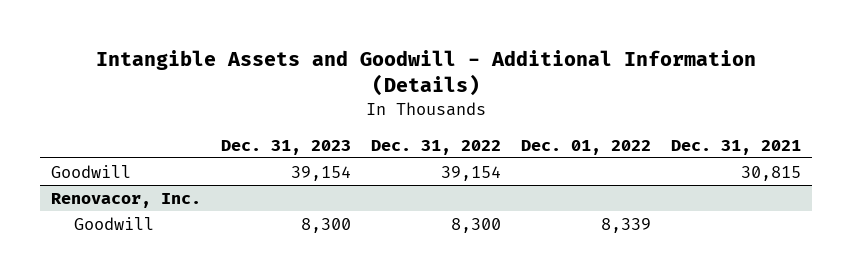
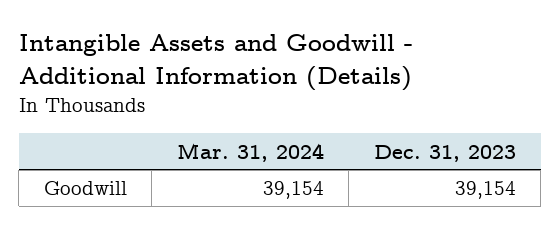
[371,139,502,155] Dec. 31, 2022 -> none
[521,139,652,155] Dec. 01, 2022 -> none
[671,139,802,155] Dec. 31, 2021 -> none
none -> [176,142,324,162] Mar. 31, 2024
[50,192,201,208] Renovacor, Inc. -> none
[74,216,155,230] Goodwill -> none

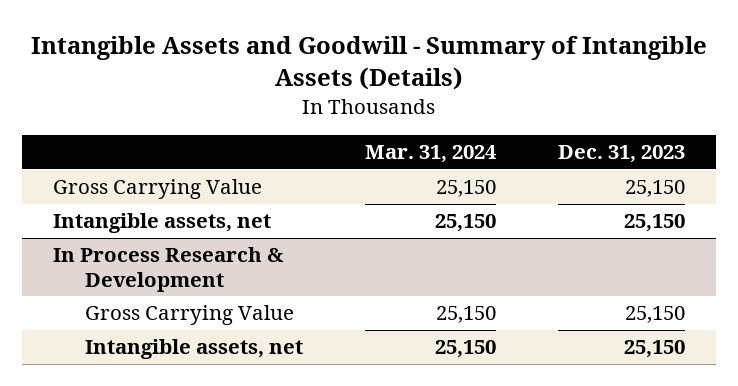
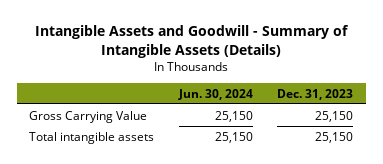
[365,145,498,164] Mar. 31, 2024 -> none
none -> [177,88,253,100] Jun. 30, 2024
[53,247,285,292] In Process Research & Development -> none
[85,305,295,326] Gross Carrying Value -> none
[85,339,304,360] Intangible assets, net -> none
[53,213,272,234] Intangible assets, net -> [29,131,155,144] Total intangible assets

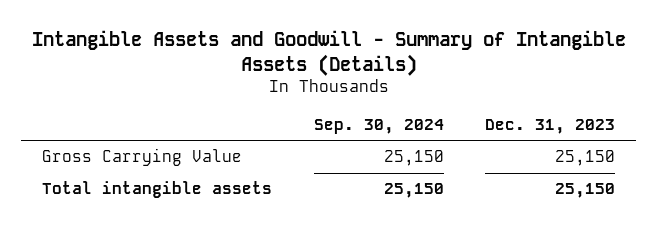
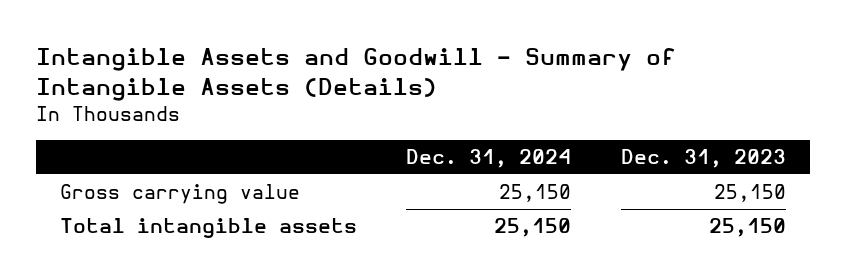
[313,118,444,134] Sep. 30, 2024 -> none
none -> [406,148,572,168] Dec. 31, 2024
[41,148,242,167] Gross Carrying Value -> [60,184,301,205] Gross carrying value

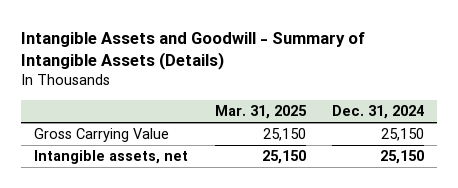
[620,148,786,168] Dec. 31, 2023 -> none
none -> [214,105,307,120] Mar. 31, 2025
[60,184,301,205] Gross carrying value -> [34,128,170,143] Gross Carrying Value
[60,218,358,239] Total intangible assets -> [34,150,189,165] Intangible assets, net

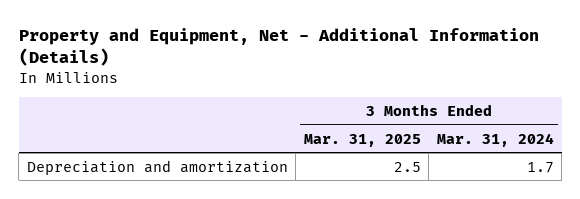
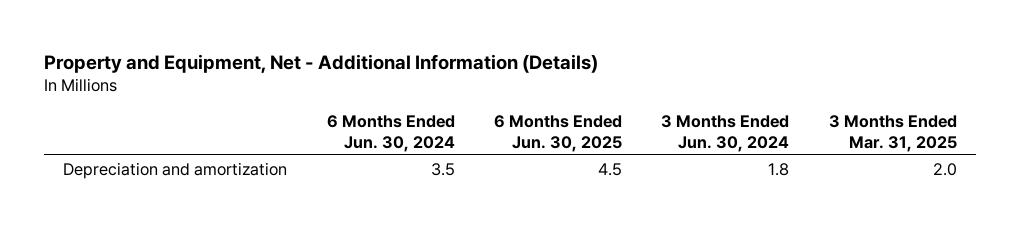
[436,132,554,147] Mar. 31, 2024 -> none
none -> [326,114,455,152] 6 Months Ended Jun. 30, 2024
none -> [493,114,622,152] 6 Months Ended Jun. 30, 2025
none -> [661,114,790,152] 3 Months Ended Jun. 30, 2024
[393,161,421,172] 2.5 -> [932,162,957,176] 2.0

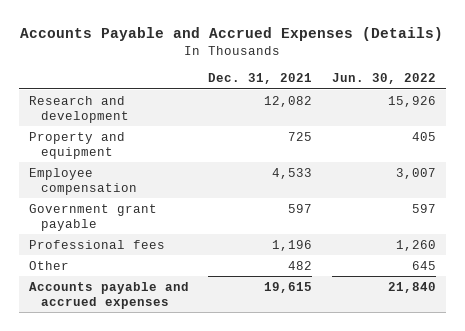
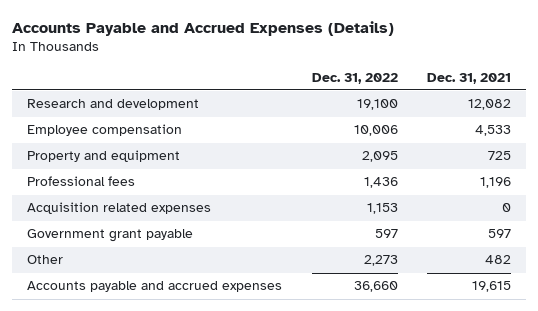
[332,73,437,85] Jun. 30, 2022 -> none
none -> [311,72,398,84] Dec. 31, 2022
[28,131,125,159] Property and equipment -> [27,150,181,163] Property and equipment
none -> [27,202,212,215] Acquisition related expenses
[28,203,157,231] Government grant payable -> [27,229,194,243] Government grant payable

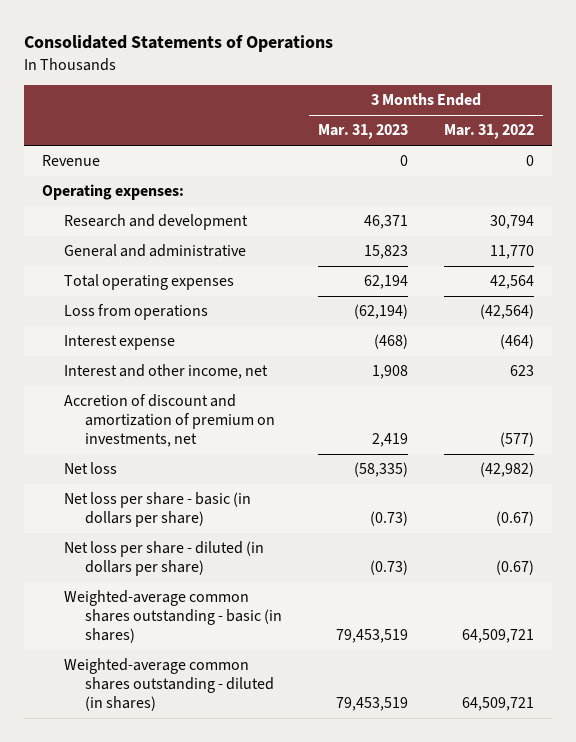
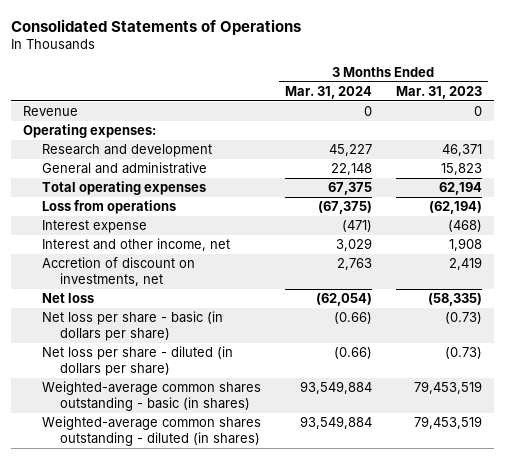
[444,124,535,140] Mar. 31, 2022 -> none
none -> [284,86,372,100] Mar. 31, 2024
[63,394,276,448] Accretion of discount and amortization of premium on investments, net -> [41,257,195,287] Accretion of discount on investments, net

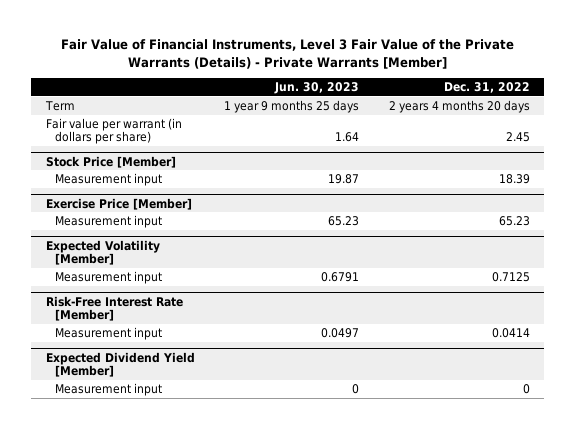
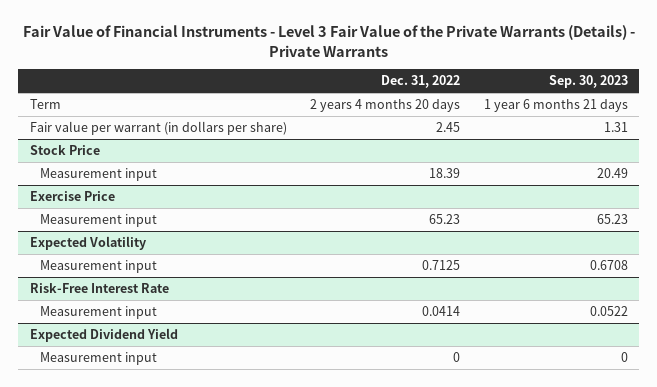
[60,39,514,69] Fair Value of Financial Instruments, Level 3 Fair Value of the Private Warrants (Details) - Private Warrants [Member] -> [22,25,635,57] Fair Value of Financial Instruments - Level 3 Fair Value of the Private Warrants (Details) - Private Warrants
[274,82,360,95] Jun. 30, 2023 -> none
none -> [548,75,628,89] Sep. 30, 2023
[45,155,176,168] Stock Price [Member] -> [29,145,100,156] Stock Price
[45,197,192,210] Exercise Price [Member] -> [29,191,115,202] Exercise Price
[45,239,160,266] Expected Volatility [Member] -> [29,236,146,251] Expected Volatility
[45,295,183,322] Risk-Free Interest Rate [Member] -> [29,283,169,294] Risk-Free Interest Rate
[45,351,195,378] Expected Dividend Yield [Member] -> [29,328,178,343] Expected Dividend Yield

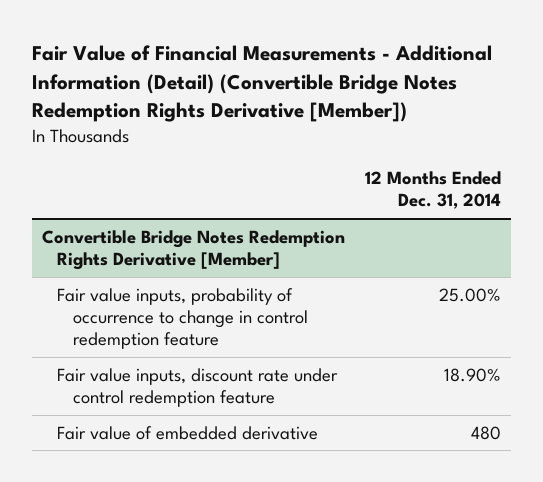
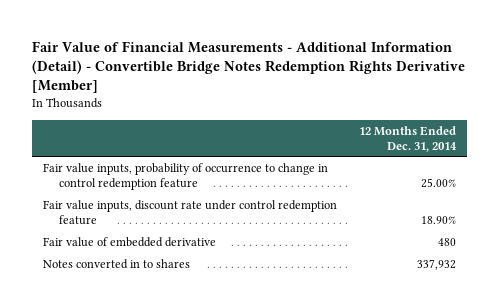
[31,45,492,123] Fair Value of Financial Measurements - Additional Information (Detail) (Convertible Bridge Notes Redemption Rights Derivative [Member]) -> [32,40,466,94] Fair Value of Financial Measurements - Additional Information (Detail) - Convertible Bridge Notes Redemption Rights Derivative [Member]
[41,229,345,270] Convertible Bridge Notes Redemption Rights Derivative [Member] -> none
none -> [43,258,191,269] Notes converted in to shares

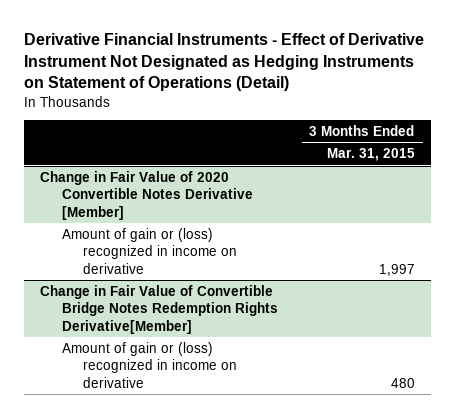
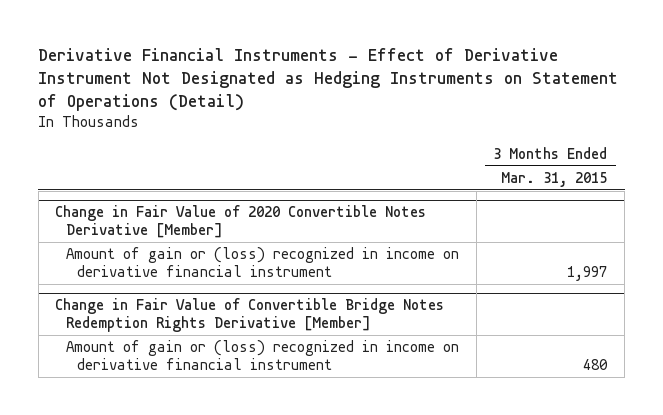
[61,227,237,274] Amount of gain or (loss) recognized in income on derivative -> [66,247,460,278] Amount of gain or (loss) recognized in income on derivative financial instrument
[40,284,278,334] Change in Fair Value of Convertible Bridge Notes Redemption Rights Derivative[Member] -> [55,298,445,333] Change in Fair Value of Convertible Bridge Notes Redemption Rights Derivative [Member]
[61,341,237,388] Amount of gain or (loss) recognized in income on derivative -> [66,340,460,371] Amount of gain or (loss) recognized in income on derivative financial instrument

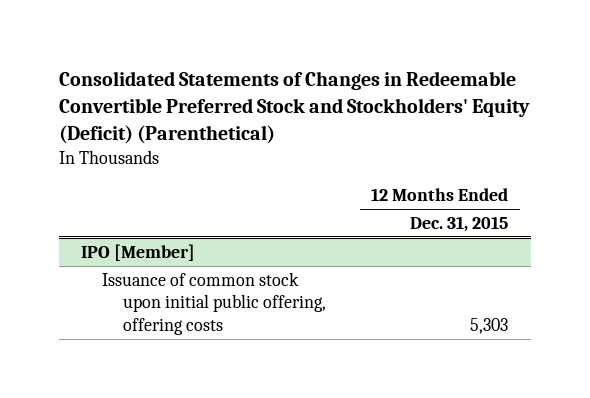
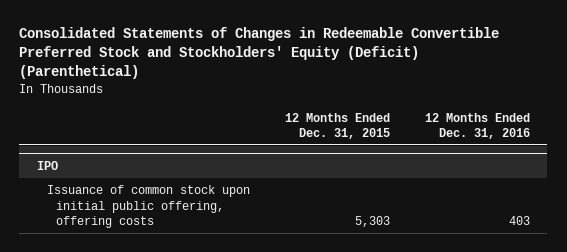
none -> [424,112,530,139] 12 Months Ended Dec. 31, 2016
[81,243,196,261] IPO [Member] -> [36,160,58,170] IPO

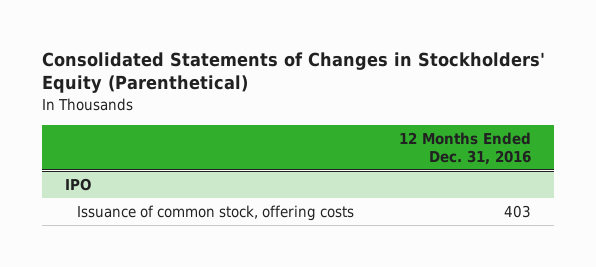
[19,27,500,80] Consolidated Statements of Changes in Redeemable Convertible Preferred Stock and Stockholders' Equity (Deficit) (Parenthetical) -> [42,51,546,94] Consolidated Statements of Changes in Stockholders' Equity (Parenthetical)
[284,112,390,139] 12 Months Ended Dec. 31, 2015 -> none
[46,185,250,228] Issuance of common stock upon initial public offering, offering costs -> [76,204,354,221] Issuance of common stock, offering costs

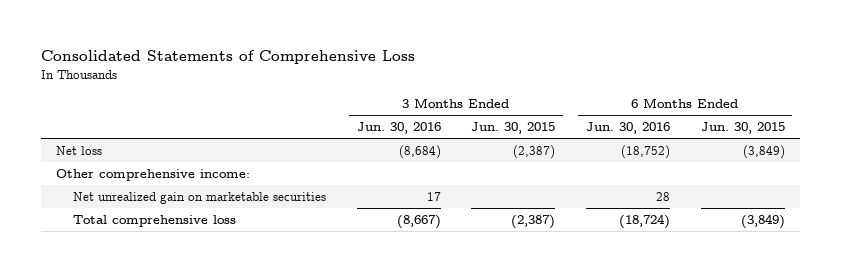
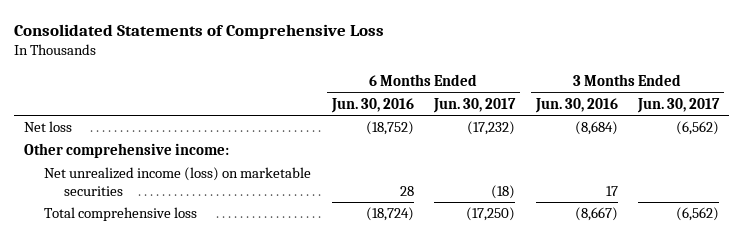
[471,122,556,135] Jun. 30, 2015 -> none
[700,122,785,135] Jun. 30, 2015 -> none
none -> [433,97,517,113] Jun. 30, 2017
none -> [637,97,721,113] Jun. 30, 2017
[72,192,326,205] Net unrealized gain on marketable securities -> [44,167,312,196] Net unrealized income (loss) on marketable securities

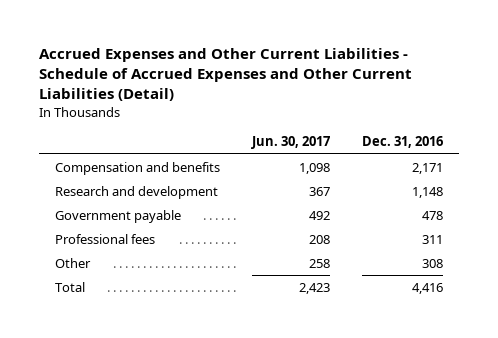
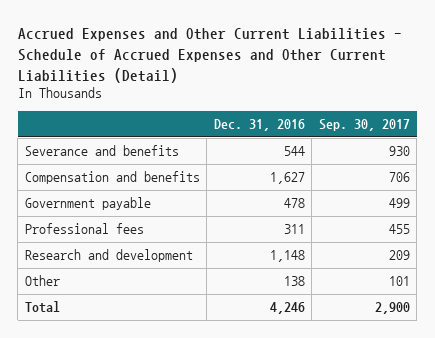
[251,136,331,150] Jun. 30, 2017 -> none
none -> [318,118,410,131] Sep. 30, 2017
none -> [24,145,179,157] Severance and benefits
[411,162,443,174] 2,171 -> [269,172,305,185] 1,627
[55,185,219,199] Research and development -> [24,249,193,263] Research and development
[421,258,443,268] 308 -> [283,276,305,287] 138
[411,282,443,294] 4,416 -> [269,302,305,315] 4,246

